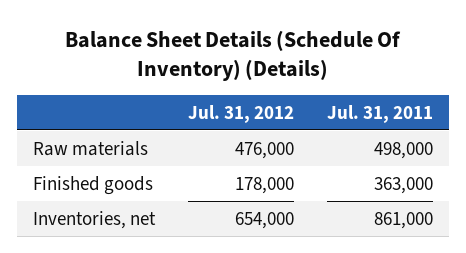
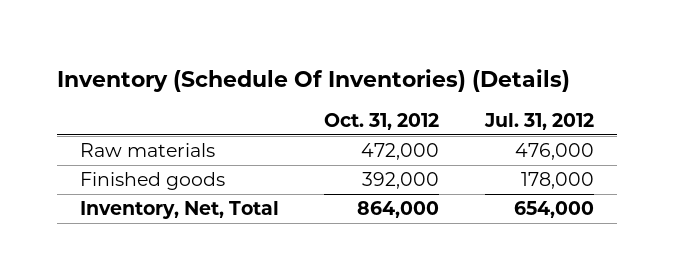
[65,29,402,82] Balance Sheet Details (Schedule Of Inventory) (Details) -> [57,68,571,92] Inventory (Schedule Of Inventories) (Details)
[326,104,433,123] Jul. 31, 2011 -> none
none -> [324,113,440,131] Oct. 31, 2012
[33,210,157,229] Inventories, net -> [79,201,279,220] Inventory, Net, Total

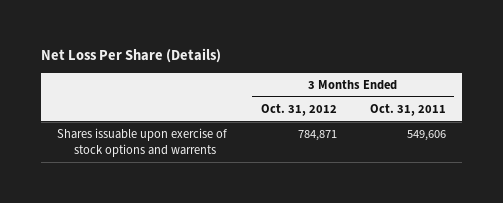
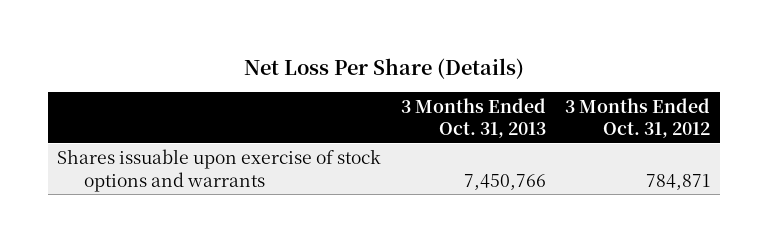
[369,104,446,117] Oct. 31, 2011 -> none
none -> [400,97,546,139] 3 Months Ended Oct. 31, 2013
[57,128,228,158] Shares issuable upon exercise of stock options and warrents -> [57,149,382,192] Shares issuable upon exercise of stock options and warrants

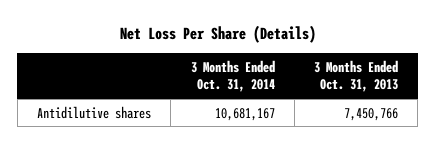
[564,97,710,139] 3 Months Ended Oct. 31, 2012 -> none
none -> [190,59,275,93] 3 Months Ended Oct. 31, 2014
[57,149,382,192] Shares issuable upon exercise of stock options and warrants -> [37,105,152,119] Antidilutive shares

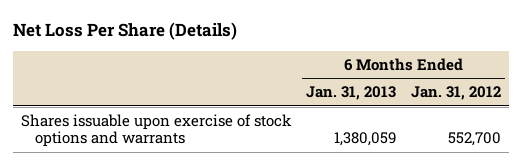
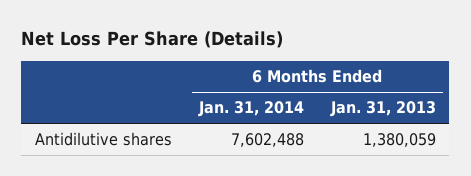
[411,86,502,101] Jan. 31, 2012 -> none
none -> [197,101,304,118] Jan. 31, 2014
[20,114,292,148] Shares issuable upon exercise of stock options and warrants -> [34,132,172,147] Antidilutive shares

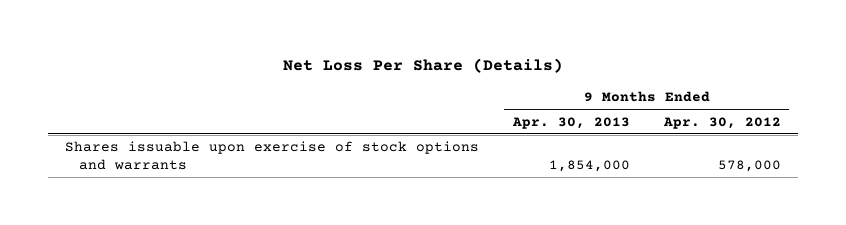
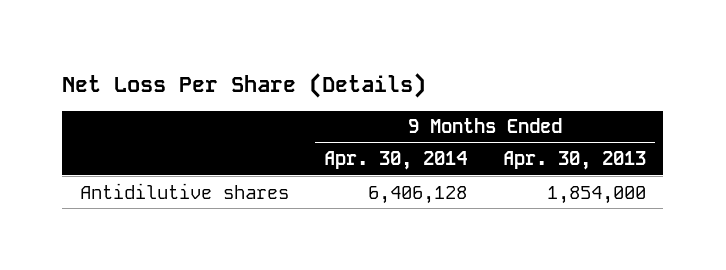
[662,116,781,129] Apr. 30, 2012 -> none
none -> [324,151,468,171] Apr. 30, 2014
[64,141,479,171] Shares issuable upon exercise of stock options and warrants -> [79,182,289,199] Antidilutive shares

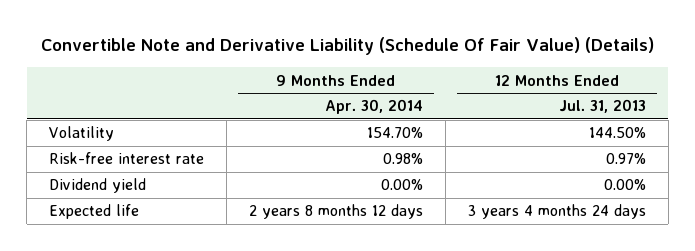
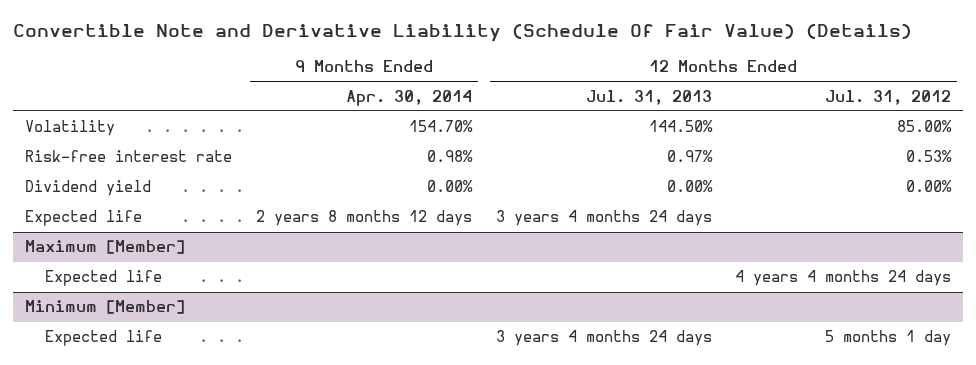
none -> [825,89,952,105] Jul. 31, 2012
none -> [25,240,186,255] Maximum [Member]
none -> [45,270,163,287] Expected life
none -> [25,300,186,315] Minimum [Member]
none -> [45,330,163,347] Expected life

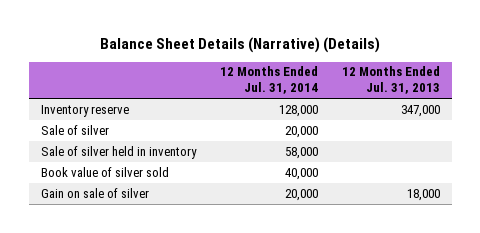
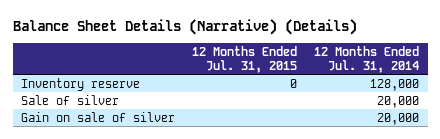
[341,66,440,95] 12 Months Ended Jul. 31, 2013 -> none
none -> [192,45,298,74] 12 Months Ended Jul. 31, 2015
[40,145,197,159] Sale of silver held in inventory -> none
[40,166,169,177] Book value of silver sold -> none

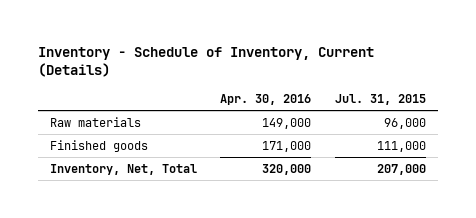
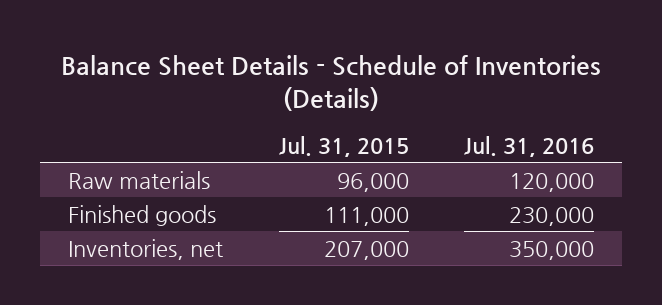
[37,46,374,78] Inventory - Schedule of Inventory, Current (Details) -> [61,54,602,111] Balance Sheet Details - Schedule of Inventories (Details)
[220,94,312,106] Apr. 30, 2016 -> none
none -> [463,135,594,157] Jul. 31, 2016
[49,164,197,176] Inventory, Net, Total -> [68,238,224,260] Inventories, net

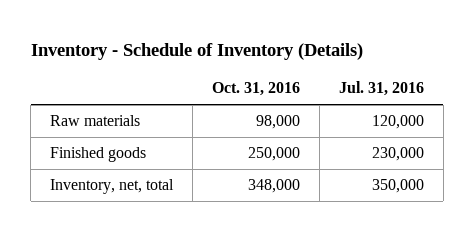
[61,54,602,111] Balance Sheet Details - Schedule of Inventories (Details) -> [30,42,363,60] Inventory - Schedule of Inventory (Details)
[278,135,409,157] Jul. 31, 2015 -> none
none -> [212,82,301,97] Oct. 31, 2016
[68,238,224,260] Inventories, net -> [50,179,175,195] Inventory, net, total

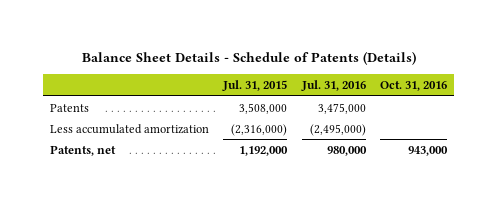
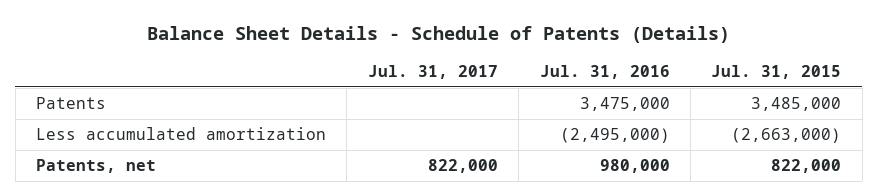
[380,80,448,91] Oct. 31, 2016 -> none
none -> [367,65,498,80] Jul. 31, 2017
[239,102,288,114] 3,508,000 -> [751,97,842,112] 3,485,000
[231,123,288,136] (2,316,000) -> [731,128,842,144] (2,663,000)
[239,145,289,156] 1,192,000 -> [771,159,842,174] 822,000

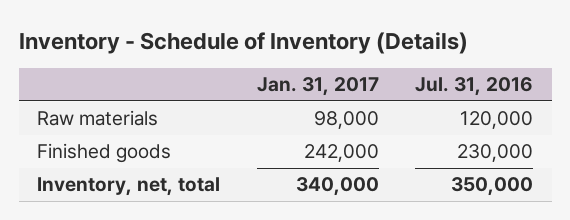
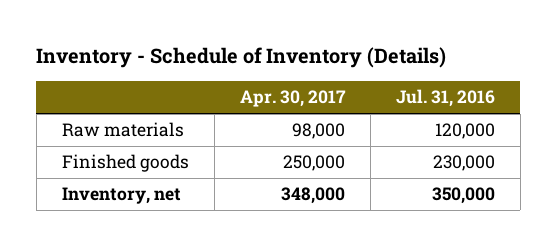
[256,77,379,97] Jan. 31, 2017 -> none
none -> [239,90,346,108] Apr. 30, 2017
[36,177,220,197] Inventory, net, total -> [61,187,181,205] Inventory, net

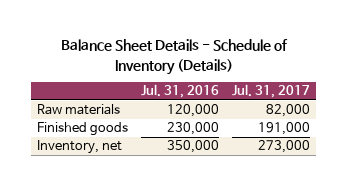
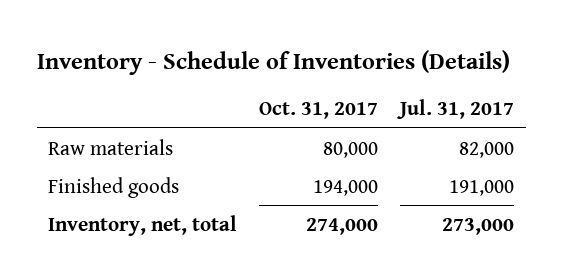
[60,39,288,75] Balance Sheet Details - Schedule of Inventory (Details) -> [36,49,510,75] Inventory - Schedule of Inventories (Details)
[141,84,220,99] Jul. 31, 2016 -> none
none -> [259,102,379,120] Oct. 31, 2017
[37,140,123,155] Inventory, net -> [47,214,237,236] Inventory, net, total

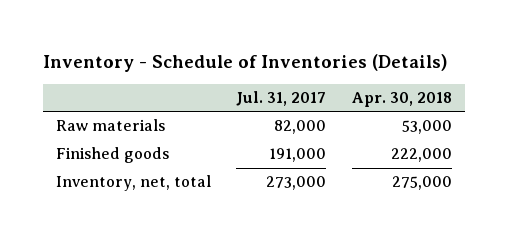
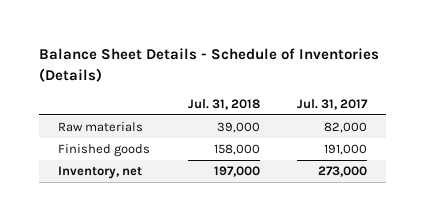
[43,53,449,72] Inventory - Schedule of Inventories (Details) -> [39,48,380,82] Balance Sheet Details - Schedule of Inventories (Details)
[352,91,453,107] Apr. 30, 2018 -> none
none -> [187,98,260,110] Jul. 31, 2018
[55,175,211,192] Inventory, net, total -> [57,166,142,180] Inventory, net

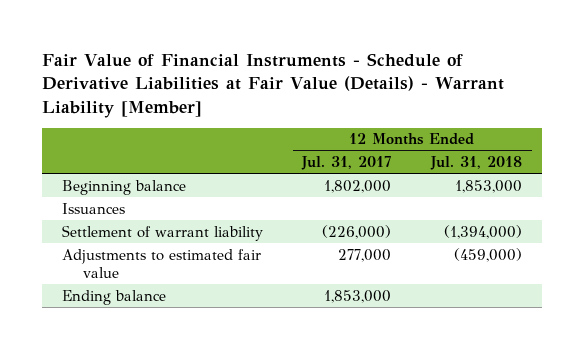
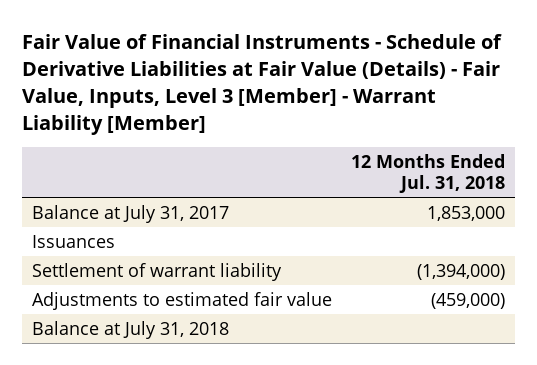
[42,52,505,118] Fair Value of Financial Instruments - Schedule of Derivative Liabilities at Fair Value (Details) - Warrant Liability [Member] -> [22,34,503,135] Fair Value of Financial Instruments - Schedule of Derivative Liabilities at Fair Value (Details) - Fair Value, Inputs, Level 3 [Member] - Warrant Liability [Member]
[301,156,392,171] Jul. 31, 2017 -> none
[61,179,186,195] Beginning balance -> [31,204,229,223] Balance at July 31, 2017
[61,289,166,305] Ending balance -> [31,320,229,339] Balance at July 31, 2018

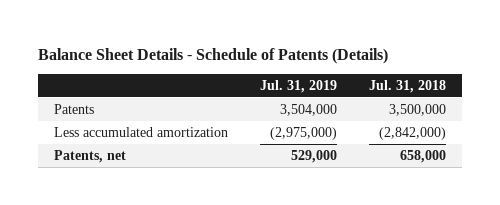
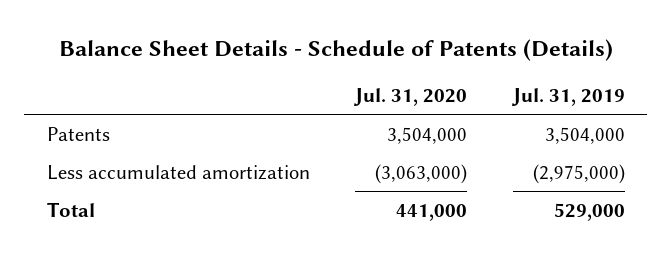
[368,79,446,93] Jul. 31, 2018 -> none
none -> [353,87,468,106] Jul. 31, 2020
[53,150,126,164] Patents, net -> [46,201,95,217] Total

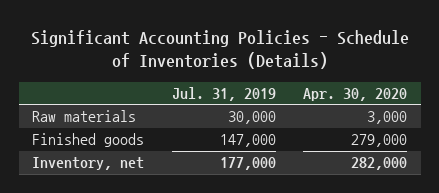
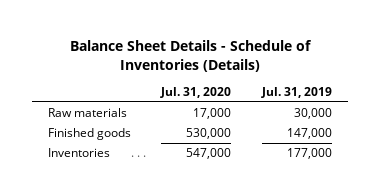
[30,29,409,70] Significant Accounting Policies - Schedule of Inventories (Details) -> [69,39,312,72] Balance Sheet Details - Schedule of Inventories (Details)
[302,88,407,102] Apr. 30, 2020 -> none
none -> [160,87,232,99] Jul. 31, 2020
[32,157,145,171] Inventory, net -> [47,148,110,158] Inventories

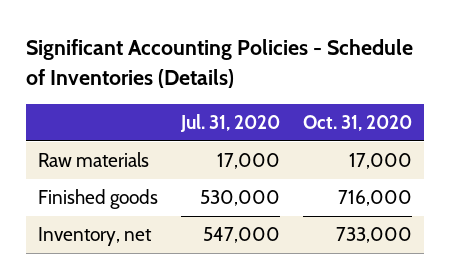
[69,39,312,72] Balance Sheet Details - Schedule of Inventories (Details) -> [26,39,414,88] Significant Accounting Policies - Schedule of Inventories (Details)
[261,87,333,99] Jul. 31, 2019 -> none
none -> [303,114,413,131] Oct. 31, 2020
[47,148,110,158] Inventories -> [37,227,152,247] Inventory, net

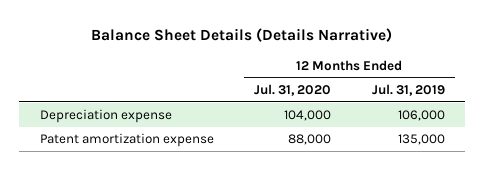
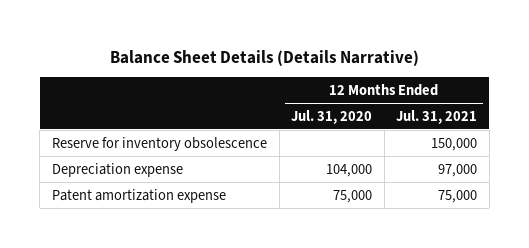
[371,83,445,96] Jul. 31, 2019 -> none
none -> [396,109,478,124] Jul. 31, 2021
none -> [51,136,267,151] Reserve for inventory obsolescence
[288,134,332,146] 88,000 -> [333,189,373,203] 75,000

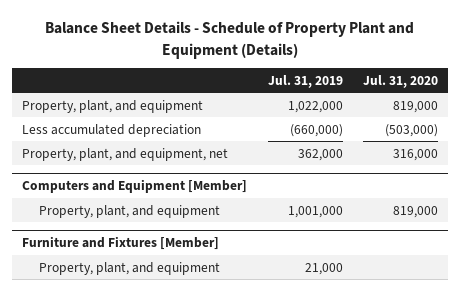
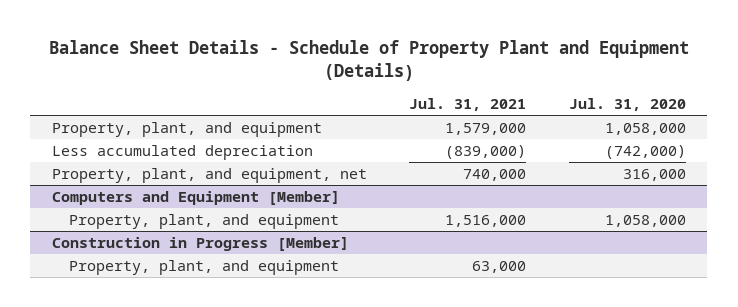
[267,74,343,88] Jul. 31, 2019 -> none
none -> [409,97,527,111] Jul. 31, 2021
[392,100,438,113] 819,000 -> [604,123,686,136] 1,058,000
[384,123,438,137] (503,000) -> [604,145,686,160] (742,000)
[22,236,220,251] Furniture and Fixtures [Member] -> none
[392,205,438,218] 819,000 -> [604,215,686,228] 1,058,000
none -> [51,237,349,252] Construction in Progress [Member]

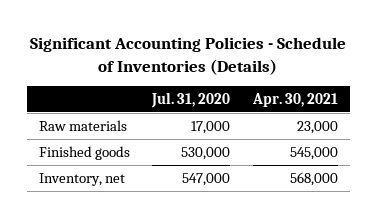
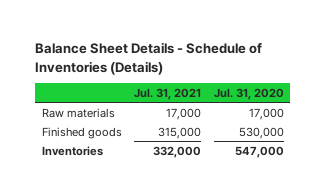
[30,37,347,75] Significant Accounting Policies - Schedule of Inventories (Details) -> [35,42,263,75] Balance Sheet Details - Schedule of Inventories (Details)
[252,92,339,107] Apr. 30, 2021 -> none
none -> [134,87,202,100] Jul. 31, 2021
[38,172,125,186] Inventory, net -> [41,145,103,156] Inventories

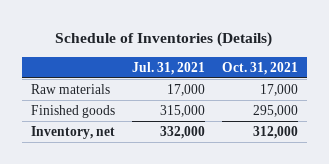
[35,42,263,75] Balance Sheet Details - Schedule of Inventories (Details) -> [55,32,273,48] Schedule of Inventories (Details)
[213,87,284,100] Jul. 31, 2020 -> none
none -> [221,61,298,75] Oct. 31, 2021
[41,145,103,156] Inventories -> [30,125,115,139] Inventory, net

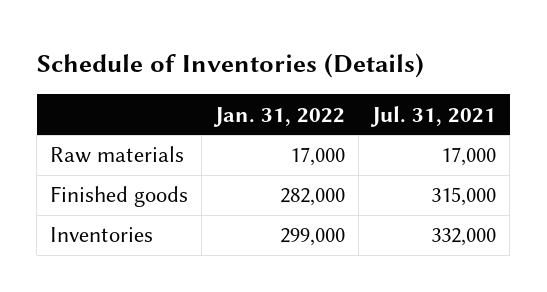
[221,61,298,75] Oct. 31, 2021 -> none
none -> [213,106,346,127] Jan. 31, 2022
[30,125,115,139] Inventory, net -> [50,227,154,243] Inventories

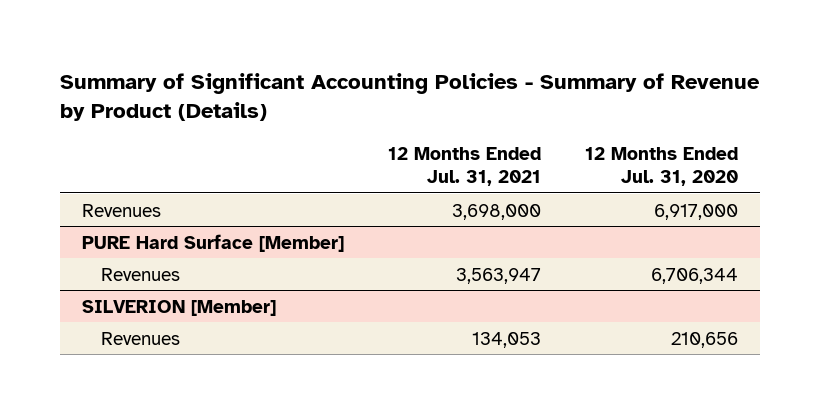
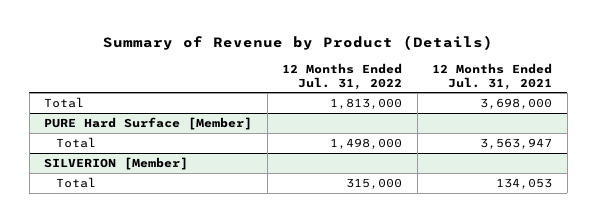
[59,72,760,122] Summary of Significant Accounting Policies - Summary of Revenue by Product (Details) -> [103,35,494,51] Summary of Revenue by Product (Details)
[585,146,739,187] 12 Months Ended Jul. 31, 2020 -> none
none -> [282,62,403,90] 12 Months Ended Jul. 31, 2022
[81,203,161,217] Revenues -> [44,96,85,108] Total
[100,267,180,281] Revenues -> [56,136,97,148] Total
[100,331,180,345] Revenues -> [56,176,97,188] Total

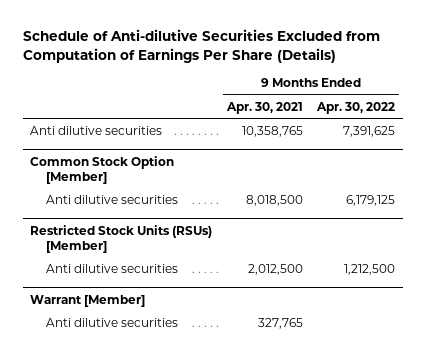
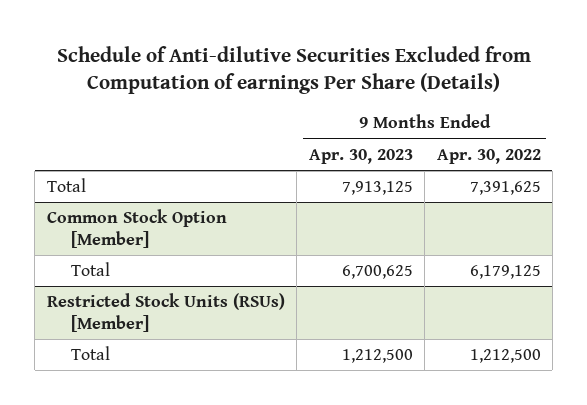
[22,29,380,63] Schedule of Anti-dilutive Securities Excluded from Computation of Earnings Per Share (Details) -> [56,46,531,95] Schedule of Anti-dilutive Securities Excluded from Computation of earnings Per Share (Details)
[225,101,303,114] Apr. 30, 2021 -> none
none -> [308,148,413,164] Apr. 30, 2023
[30,125,163,135] Anti dilutive securities -> [46,178,86,193] Total
[46,194,179,204] Anti dilutive securities -> [70,262,110,277] Total
[30,294,146,307] Warrant [Member] -> none
[46,317,179,327] Anti dilutive securities -> none
[46,263,179,273] Anti dilutive securities -> [70,346,110,361] Total

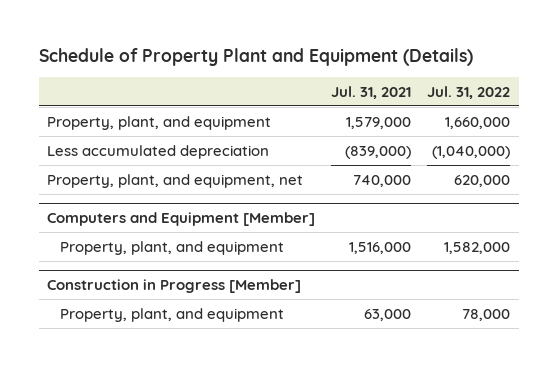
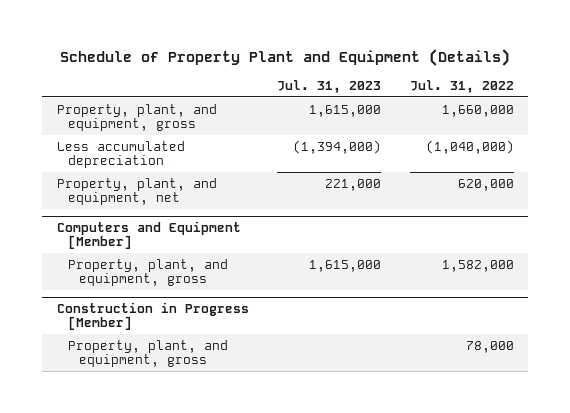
[331,85,412,99] Jul. 31, 2021 -> none
none -> [277,79,382,93] Jul. 31, 2023
[46,115,271,130] Property, plant, and equipment -> [56,103,217,132] Property, plant, and equipment, gross
[59,240,284,255] Property, plant, and equipment -> [67,258,228,287] Property, plant, and equipment, gross
[59,307,284,322] Property, plant, and equipment -> [67,339,228,368] Property, plant, and equipment, gross

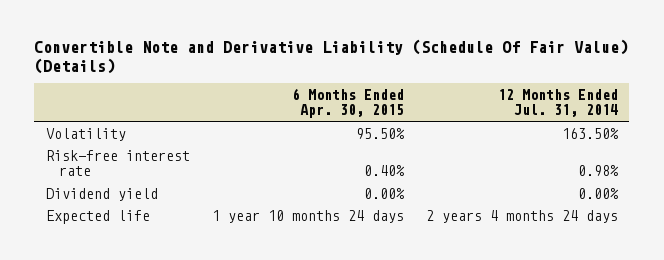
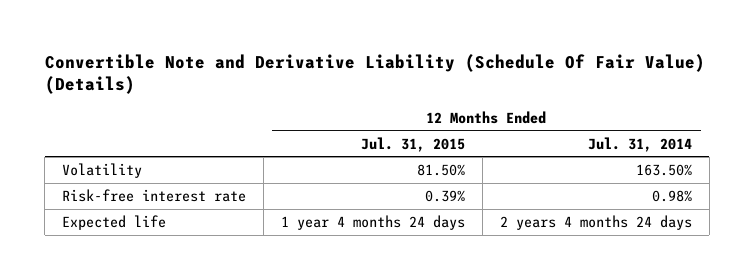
[291,88,404,119] 6 Months Ended Apr. 30, 2015 -> none
none -> [361,136,466,152] Jul. 31, 2015
[45,187,158,201] Dividend yield -> none

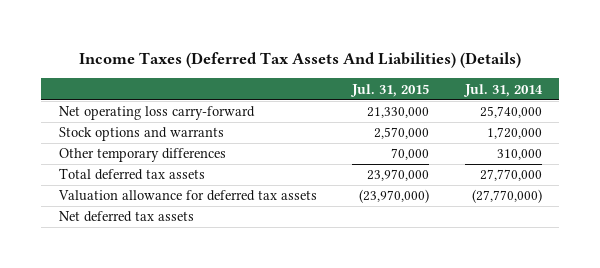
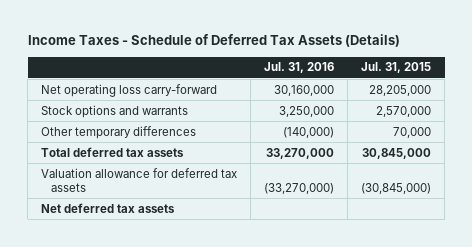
[79,51,522,68] Income Taxes (Deferred Tax Assets And Liabilities) (Details) -> [27,34,400,48] Income Taxes - Schedule of Deferred Tax Assets (Details)
[462,83,543,97] Jul. 31, 2014 -> none
none -> [264,62,335,74] Jul. 31, 2016
[367,107,430,119] 21,330,000 -> [369,84,432,96] 28,205,000
[367,169,430,182] 23,970,000 -> [362,147,432,159] 30,845,000
[359,189,430,204] (23,970,000) -> [361,183,432,195] (30,845,000)

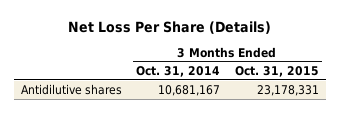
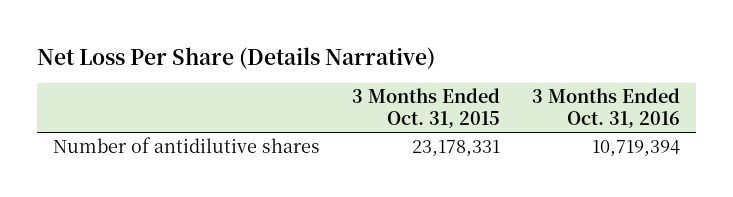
[67,21,271,35] Net Loss Per Share (Details) -> [36,46,435,69] Net Loss Per Share (Details Narrative)
[136,66,221,78] Oct. 31, 2014 -> none
none -> [532,88,681,128] 3 Months Ended Oct. 31, 2016
[21,84,123,96] Antidilutive shares -> [52,137,320,154] Number of antidilutive shares

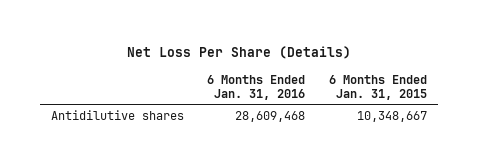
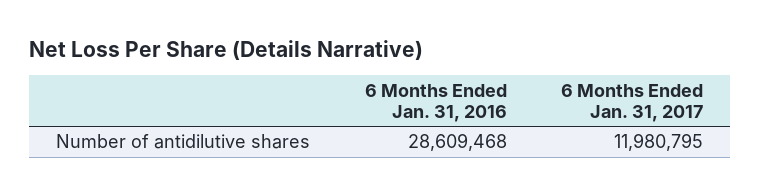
[126,46,351,60] Net Loss Per Share (Details) -> [28,39,423,60] Net Loss Per Share (Details Narrative)
[328,74,427,100] 6 Months Ended Jan. 31, 2015 -> none
none -> [561,83,704,123] 6 Months Ended Jan. 31, 2017
[51,109,185,120] Antidilutive shares -> [55,134,310,150] Number of antidilutive shares

